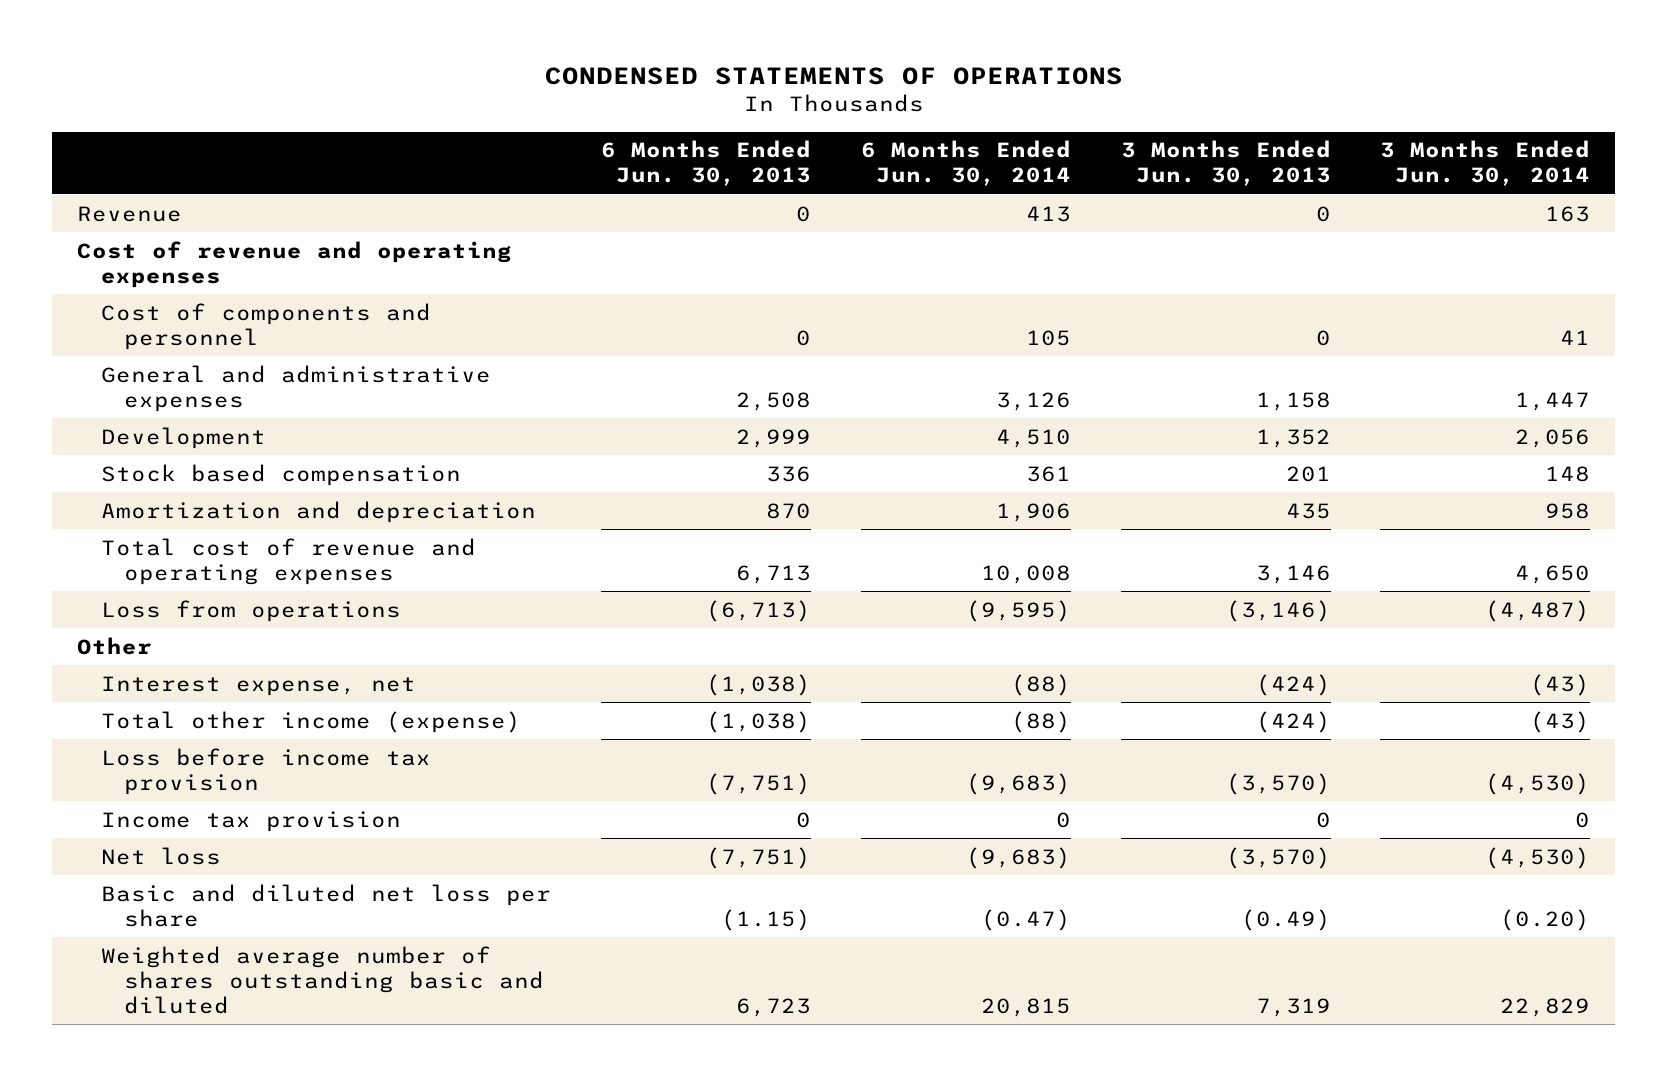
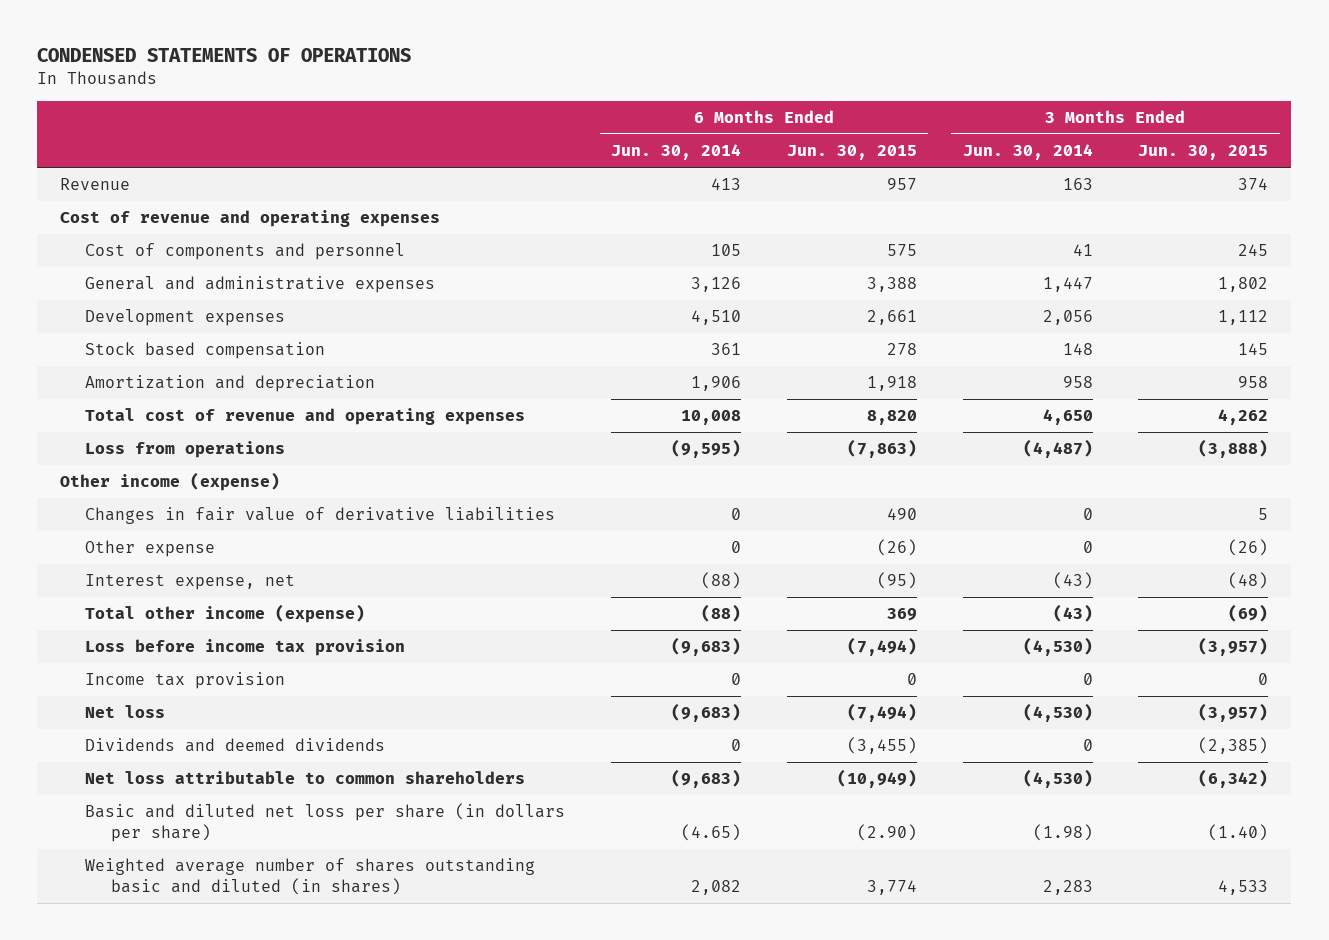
[600,140,811,187] 6 Months Ended Jun. 30, 2013 -> none
[1120,140,1331,187] 3 Months Ended Jun. 30, 2013 -> none
none -> [786,145,917,161] Jun. 30, 2015
none -> [1138,145,1269,161] Jun. 30, 2015
[100,426,266,449] Development -> [85,309,286,327] Development expenses
[77,636,153,655] Other -> [60,472,281,492] Other income (expense)
none -> [85,507,556,525] Changes in fair value of derivative liabilities
none -> [85,540,216,558] Other expense
none -> [85,738,386,753] Dividends and deemed dividends
none -> [85,771,526,785] Net loss attributable to common shareholders
[100,883,551,927] Basic and diluted net loss per share -> [85,803,566,843] Basic and diluted net loss per share (in dollars per share)
[980,908,1071,931] (0.47) -> [681,824,742,842] (4.65)
[1500,908,1591,931] (0.20) -> [1032,824,1093,842] (1.98)
[100,945,545,1014] Weighted average number of shares outstanding basic and diluted -> [85,858,536,896] Weighted average number of shares outstanding basic and diluted (in shares)
[980,997,1071,1017] 20,815 -> [691,880,742,896] 2,082
[1500,997,1591,1017] 22,829 -> [1042,880,1093,896] 2,283

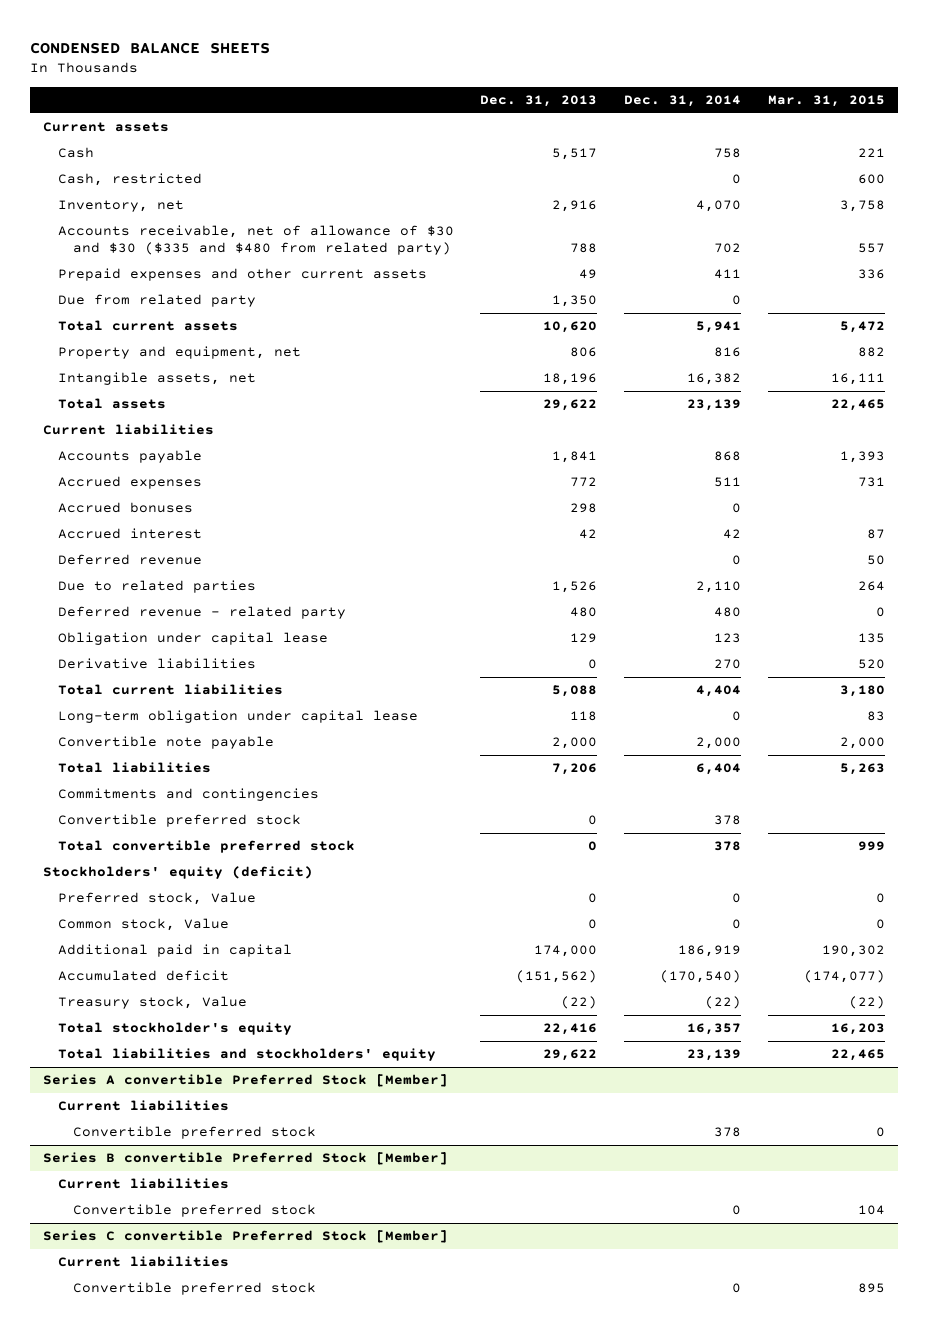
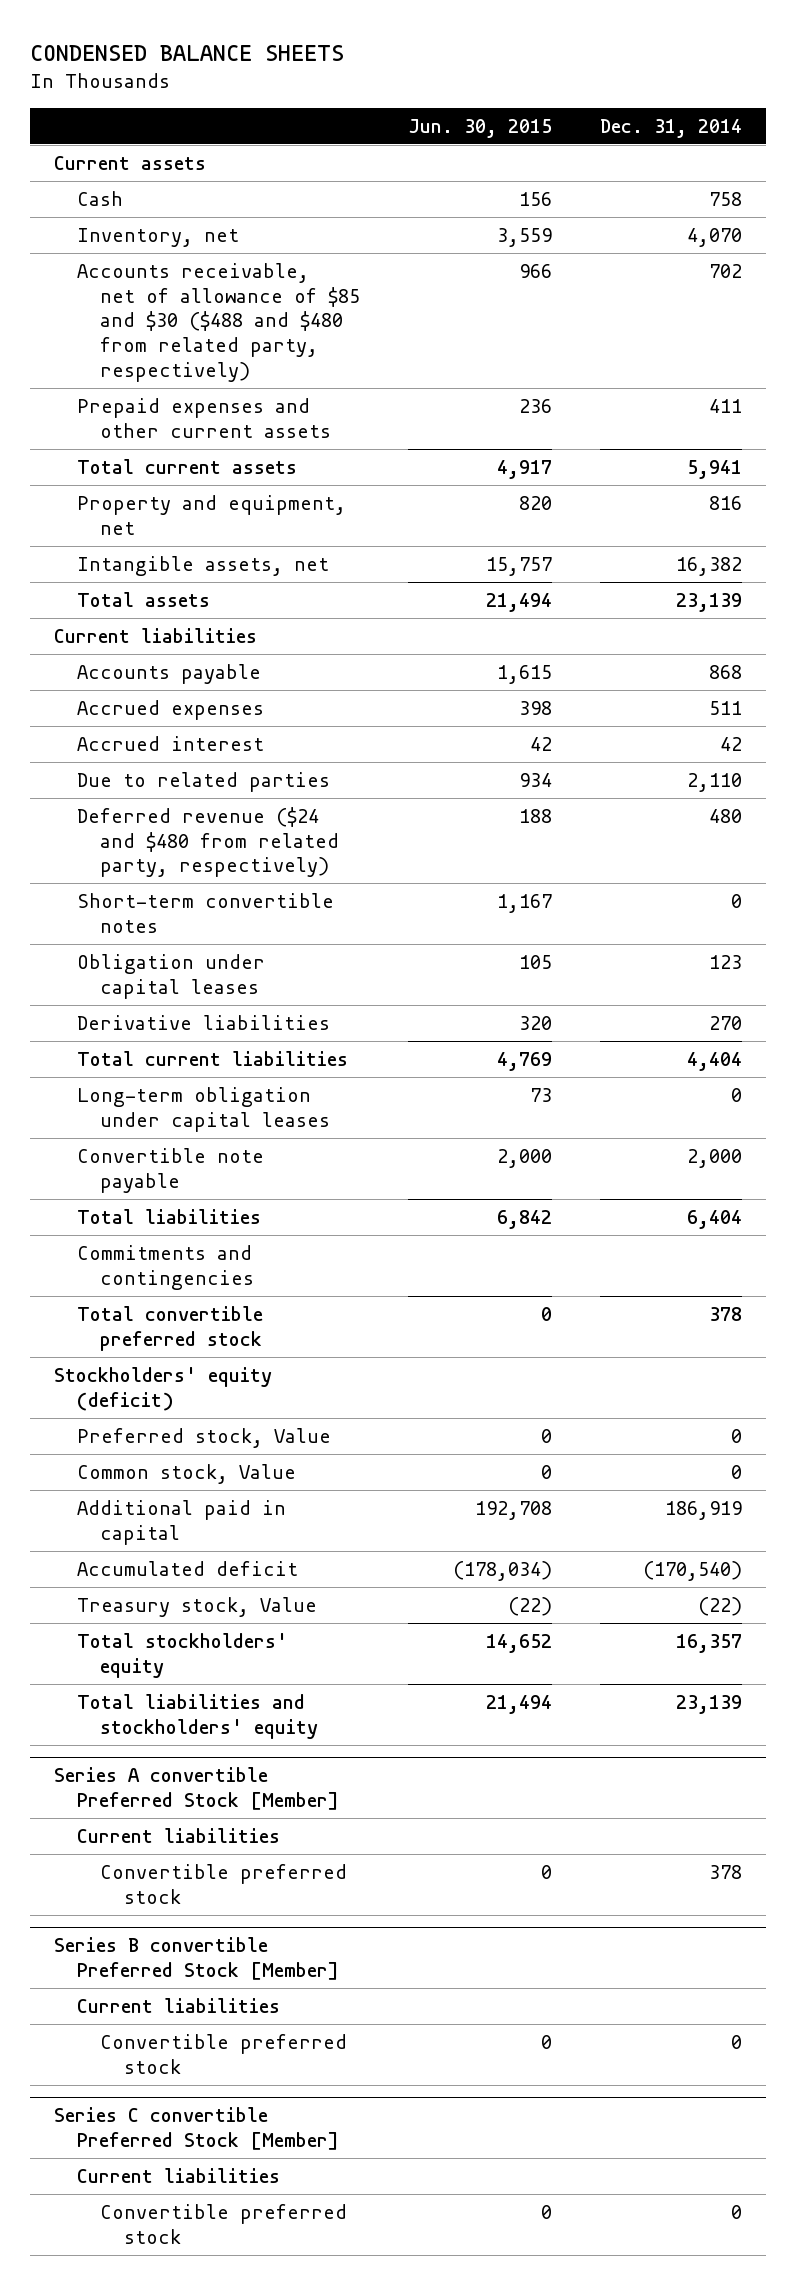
[480,95,598,108] Dec. 31, 2013 -> none
[767,95,885,108] Mar. 31, 2015 -> none
none -> [408,118,553,138] Jun. 30, 2015
[57,173,202,187] Cash, restricted -> none
[57,225,454,256] Accounts receivable, net of allowance of $30 and $30 ($335 and $480 from related party) -> [76,262,361,382] Accounts receivable, net of allowance of $85 and $30 ($488 and $480 from related party, respectively)
[57,294,256,308] Due from related party -> none
[57,502,193,514] Accrued bonuses -> none
[57,554,202,566] Deferred revenue -> none
[57,606,346,620] Deferred revenue - related party -> [76,806,340,878] Deferred revenue ($24 and $480 from related party, respectively)
none -> [76,892,334,933] Short-term convertible notes
[57,632,328,646] Obligation under capital lease -> [76,953,265,999] Obligation under capital leases
[57,710,418,724] Long-term obligation under capital lease -> [76,1086,331,1132] Long-term obligation under capital leases
[57,814,301,828] Convertible preferred stock -> none
[57,1022,292,1036] Total stockholder's equity -> [76,1632,288,1678] Total stockholders' equity

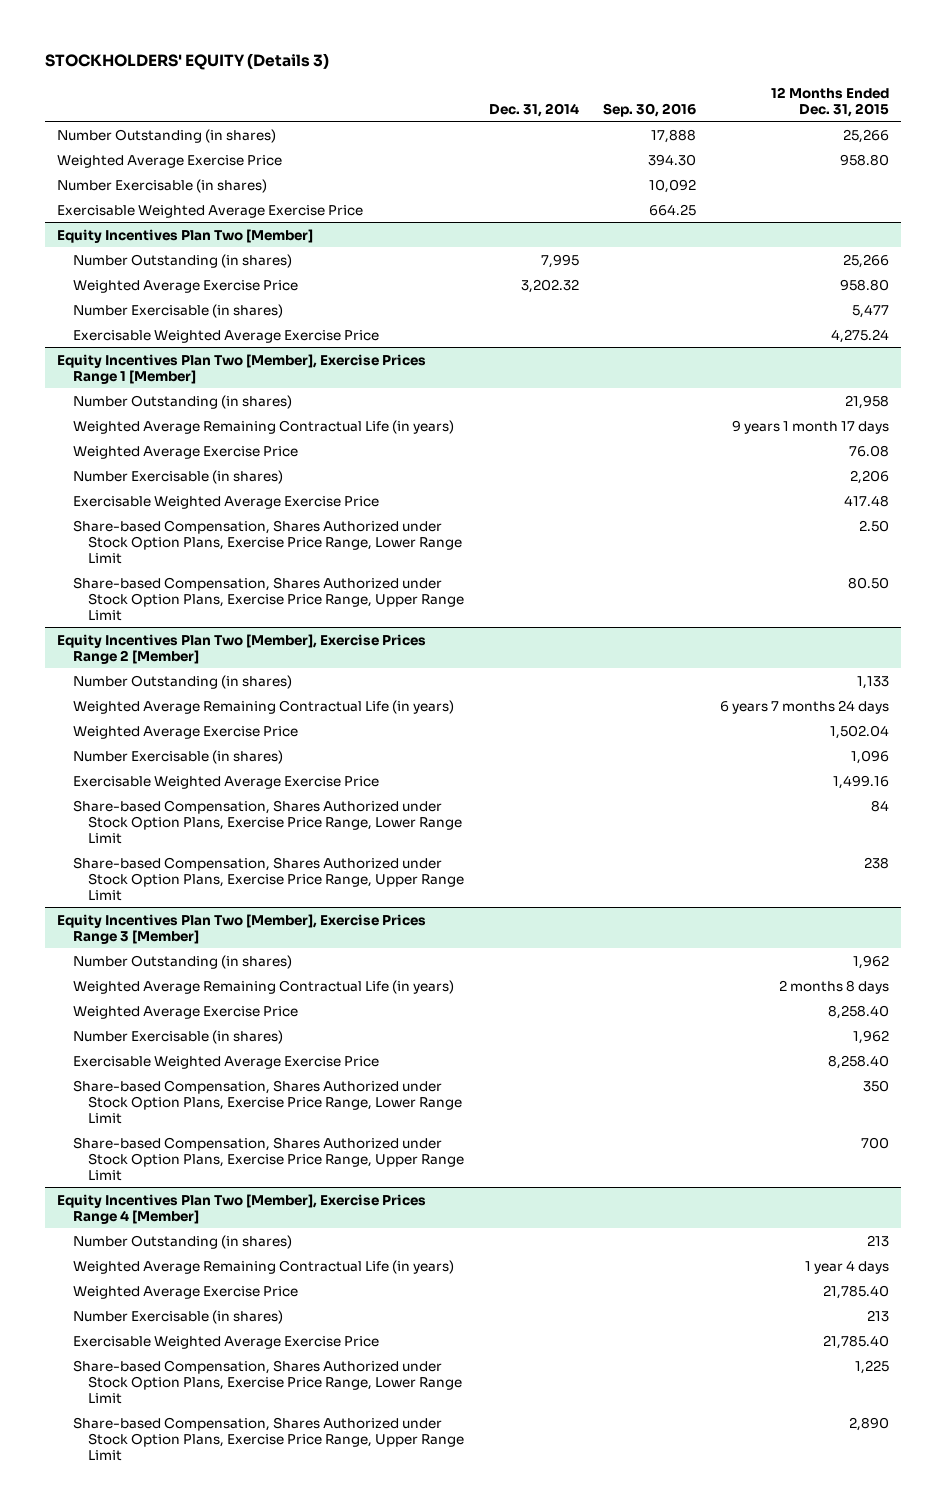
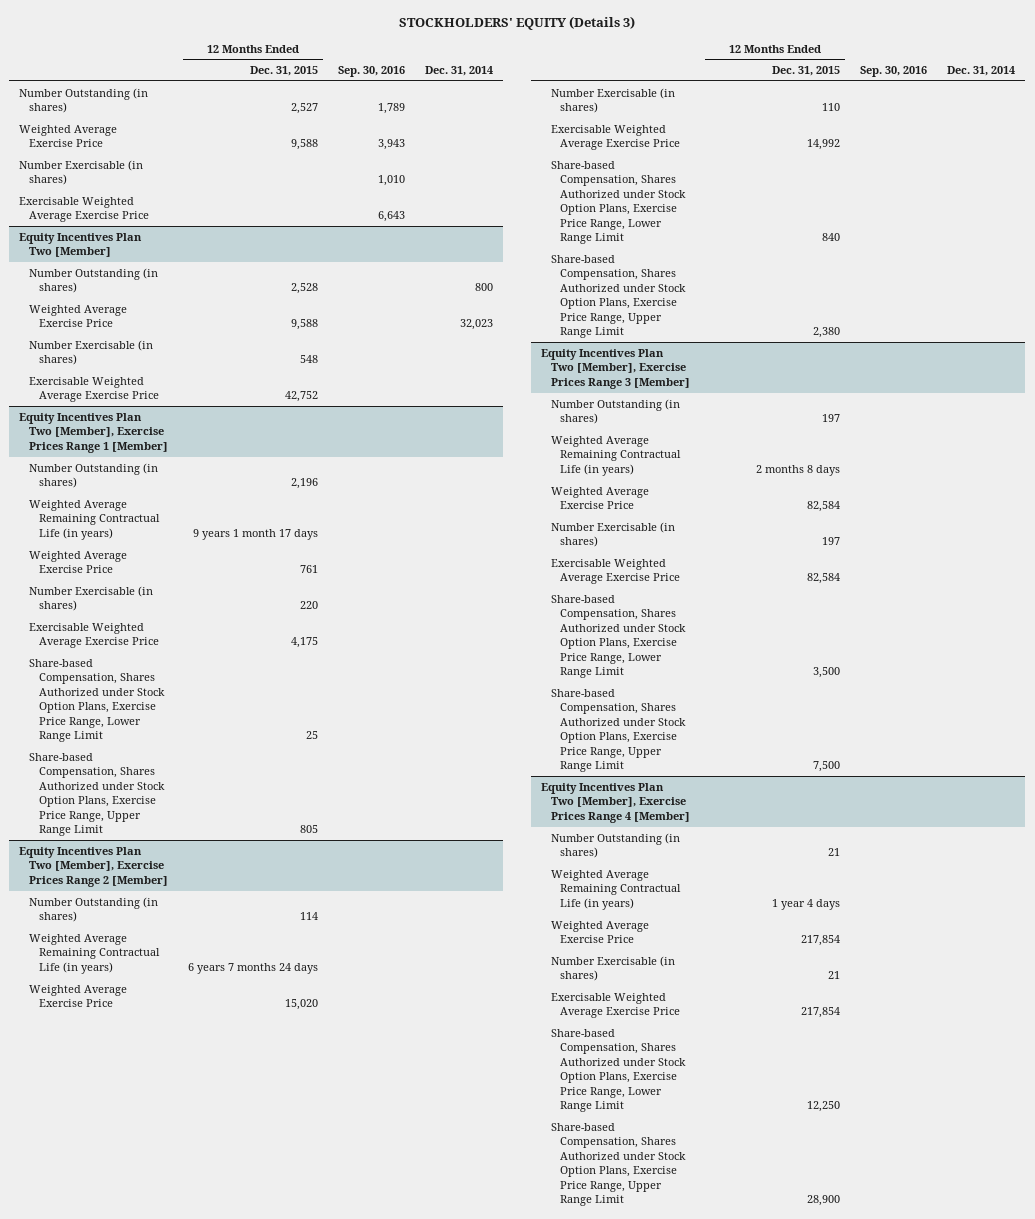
[650,128,696,143] 17,888 -> [378,103,406,115] 1,789
[842,128,889,143] 25,266 -> [291,103,319,115] 2,527
[647,153,696,166] 394.30 -> [378,139,406,151] 3,943
[839,153,889,166] 958.80 -> [291,139,319,151] 9,588
[648,178,696,193] 10,092 -> [378,175,406,187] 1,010
[648,203,696,216] 664.25 -> [378,211,406,223] 6,643
[540,253,579,268] 7,995 -> [475,283,494,292] 800
[842,253,889,268] 25,266 -> [291,283,319,295] 2,528
[520,278,579,293] 3,202.32 -> [460,319,494,331] 32,023
[839,278,889,291] 958.80 -> [291,319,319,331] 9,588
[851,303,889,318] 5,477 -> [300,355,319,364] 548
[830,328,889,343] 4,275.24 -> [285,391,319,403] 42,752
[844,394,889,409] 21,958 -> [291,478,319,490] 2,196
[848,444,889,457] 76.08 -> [300,565,319,574] 761
[849,469,889,484] 2,206 -> [300,601,319,610] 220
[843,494,889,507] 417.48 -> [291,637,319,649] 4,175
[858,519,889,532] 2.50 -> [306,731,319,740] 25
[847,576,889,589] 80.50 -> [300,825,319,834] 805
[856,675,889,689] 1,133 -> [300,912,319,921] 114
[829,724,889,739] 1,502.04 -> [285,999,319,1011] 15,020
[850,749,889,764] 1,096 -> [821,103,840,112] 110
[832,774,889,789] 1,499.16 -> [806,139,840,151] 14,992
[870,799,889,812] 84 -> [821,233,840,242] 840
[863,856,889,869] 238 -> [812,327,840,339] 2,380
[852,954,889,969] 1,962 -> [821,414,840,423] 197
[827,1004,889,1019] 8,258.40 -> [806,501,840,513] 82,584
[852,1029,889,1044] 1,962 -> [821,537,840,546] 197
[827,1054,889,1069] 8,258.40 -> [806,573,840,585] 82,584
[862,1079,889,1092] 350 -> [812,667,840,679] 3,500
[860,1136,889,1149] 700 -> [812,761,840,773] 7,500
[866,1234,889,1247] 213 -> [827,848,840,857] 21
[822,1284,889,1299] 21,785.40 -> [800,935,840,947] 217,854
[866,1309,889,1322] 213 -> [827,971,840,980] 21
[822,1334,889,1349] 21,785.40 -> [800,1007,840,1019] 217,854
[854,1359,889,1374] 1,225 -> [806,1101,840,1113] 12,250
[848,1416,889,1431] 2,890 -> [806,1195,840,1207] 28,900

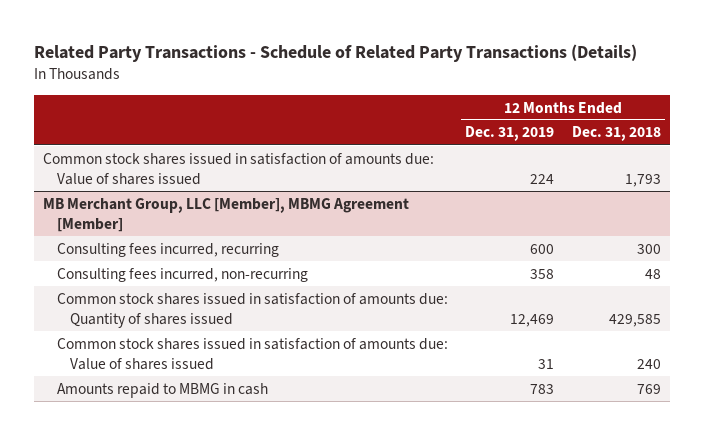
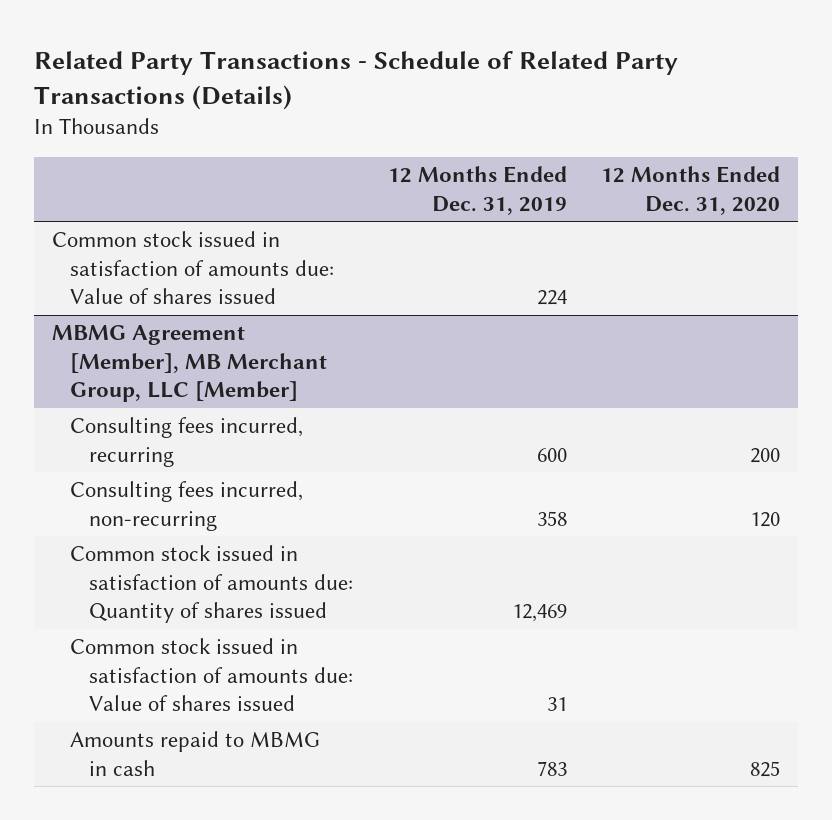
[571,126,661,142] Dec. 31, 2018 -> none
none -> [601,166,781,215] 12 Months Ended Dec. 31, 2020
[42,152,434,185] Common stock shares issued in satisfaction of amounts due: Value of shares issued -> [51,231,335,305] Common stock issued in satisfaction of amounts due: Value of shares issued
[42,197,409,232] MB Merchant Group, LLC [Member], MBMG Agreement [Member] -> [51,325,328,403] MBMG Agreement [Member], MB Merchant Group, LLC [Member]
[56,292,448,328] Common stock shares issued in satisfaction of amounts due: Quantity of shares issued -> [70,545,353,624] Common stock issued in satisfaction of amounts due: Quantity of shares issued
[56,337,448,370] Common stock shares issued in satisfaction of amounts due: Value of shares issued -> [70,638,353,712] Common stock issued in satisfaction of amounts due: Value of shares issued

